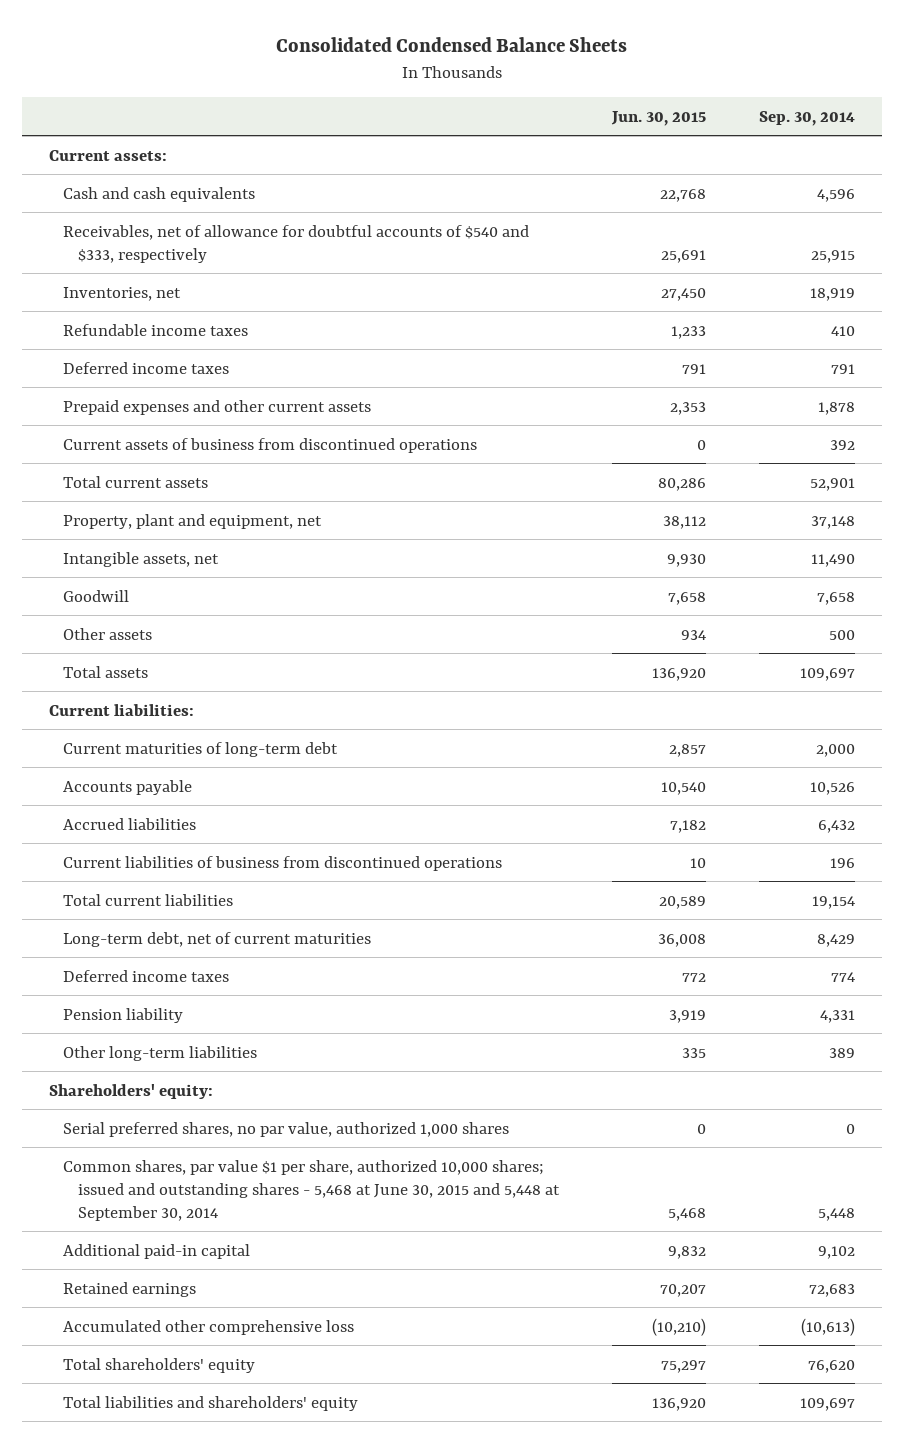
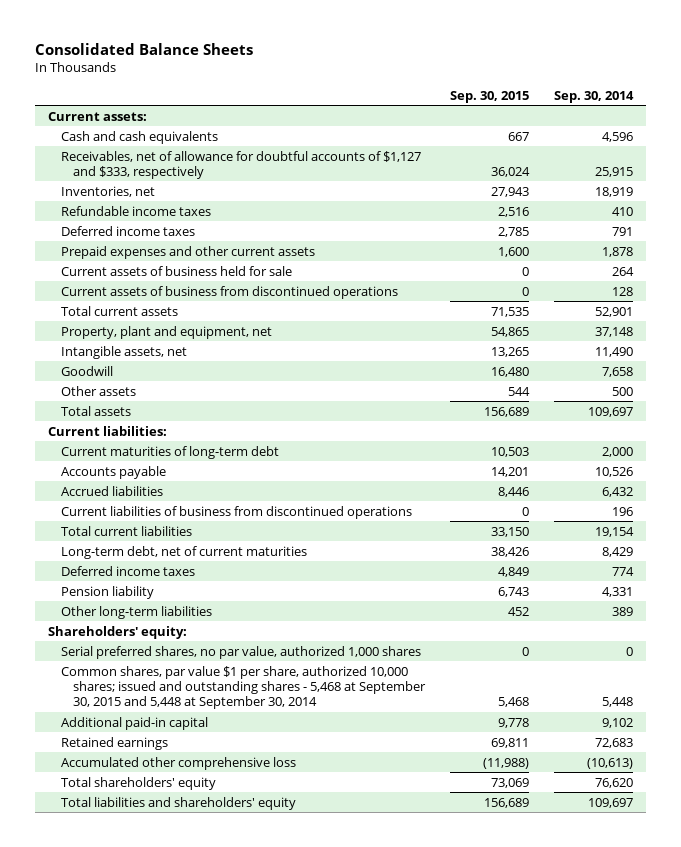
[275,36,627,52] Consolidated Condensed Balance Sheets -> [35,43,254,56] Consolidated Balance Sheets
[610,110,706,126] Jun. 30, 2015 -> none
none -> [450,90,530,103] Sep. 30, 2015
[63,224,530,263] Receivables, net of allowance for doubtful accounts of $540 and $333, respectively -> [60,150,421,179] Receivables, net of allowance for doubtful accounts of $1,127 and $333, respectively
none -> [60,265,292,276] Current assets of business held for sale
[830,439,856,450] 392 -> [612,286,634,296] 128
[63,1159,560,1221] Common shares, par value $1 per share, authorized 10,000 shares; issued and outstanding shares - 5,468 at June 30, 2015 and 5,448 at September 30, 2014 -> [60,665,427,710] Common shares, par value $1 per share, authorized 10,000 shares; issued and outstanding shares - 5,468 at September 30, 2015 and 5,448 at September 30, 2014

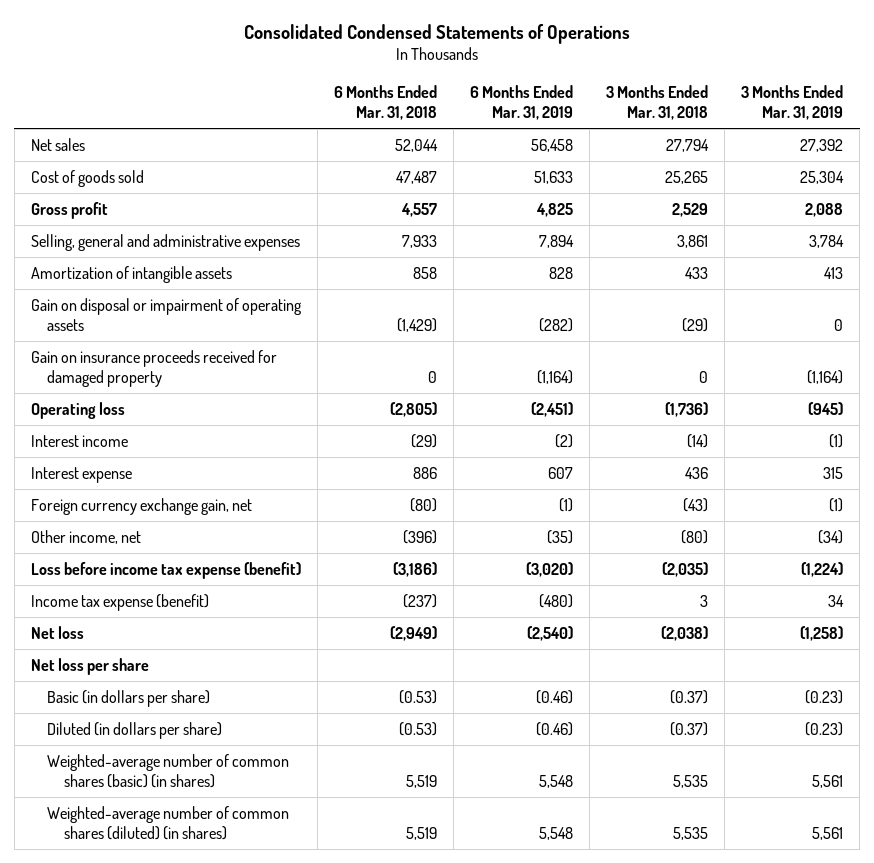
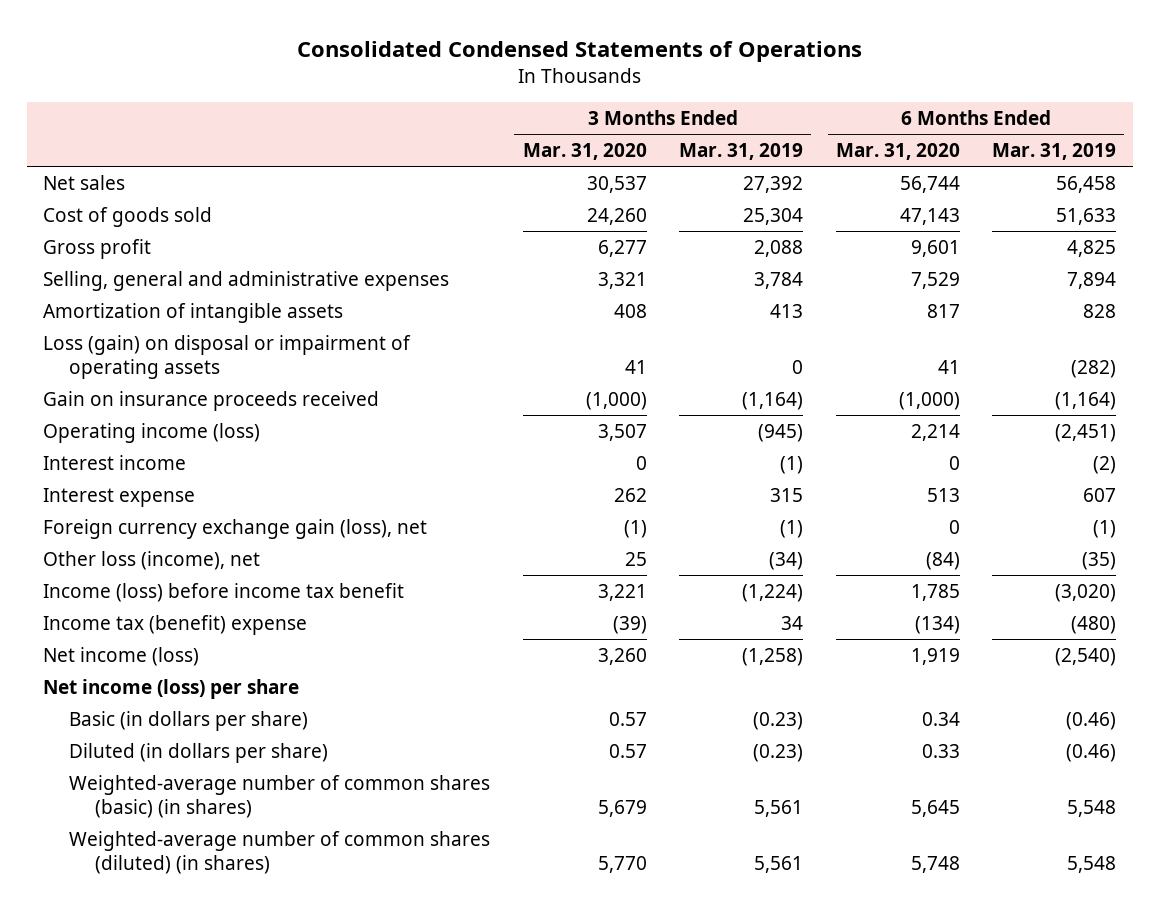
[333,85,437,120] 6 Months Ended Mar. 31, 2018 -> none
[605,85,708,120] 3 Months Ended Mar. 31, 2018 -> none
none -> [522,143,647,161] Mar. 31, 2020
none -> [835,143,960,161] Mar. 31, 2020
[30,297,302,331] Gain on disposal or impairment of operating assets -> [43,335,412,379] Loss (gain) on disposal or impairment of operating assets
[30,349,277,387] Gain on insurance proceeds received for damaged property -> [43,391,380,412] Gain on insurance proceeds received
[30,401,125,419] Operating loss -> [43,423,261,444] Operating income (loss)
[30,497,252,515] Foreign currency exchange gain, net -> [43,519,428,540] Foreign currency exchange gain (loss), net
[30,529,141,544] Other income, net -> [43,551,261,571] Other loss (income), net
[30,561,301,579] Loss before income tax expense (benefit) -> [43,583,405,603] Income (loss) before income tax benefit
[30,593,209,611] Income tax expense (benefit) -> [43,615,308,636] Income tax (benefit) expense
[30,625,84,639] Net loss -> [43,647,200,667] Net income (loss)
[30,657,149,675] Net loss per share -> [43,679,300,700] Net income (loss) per share

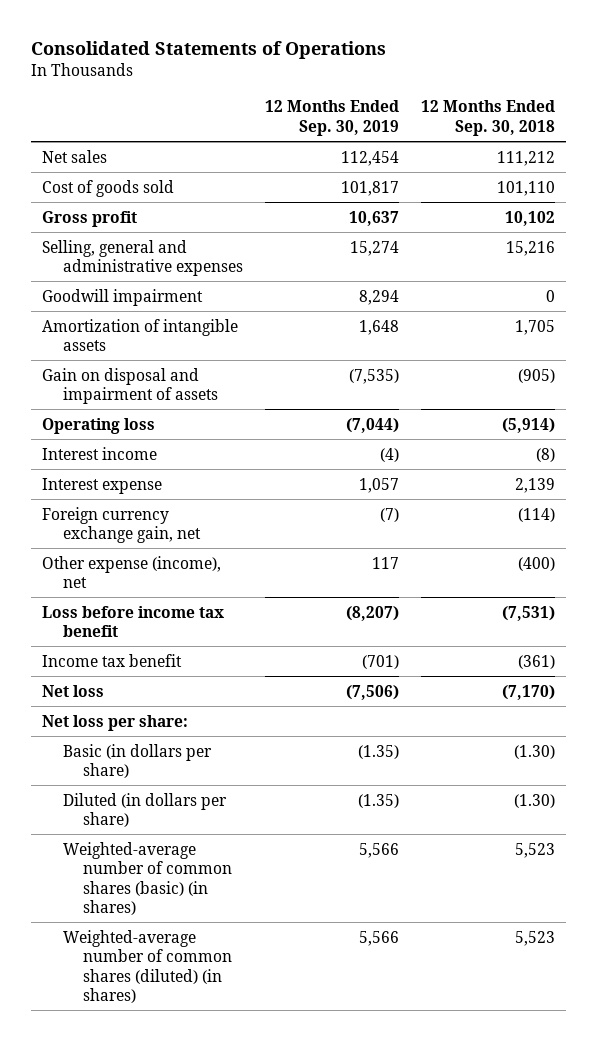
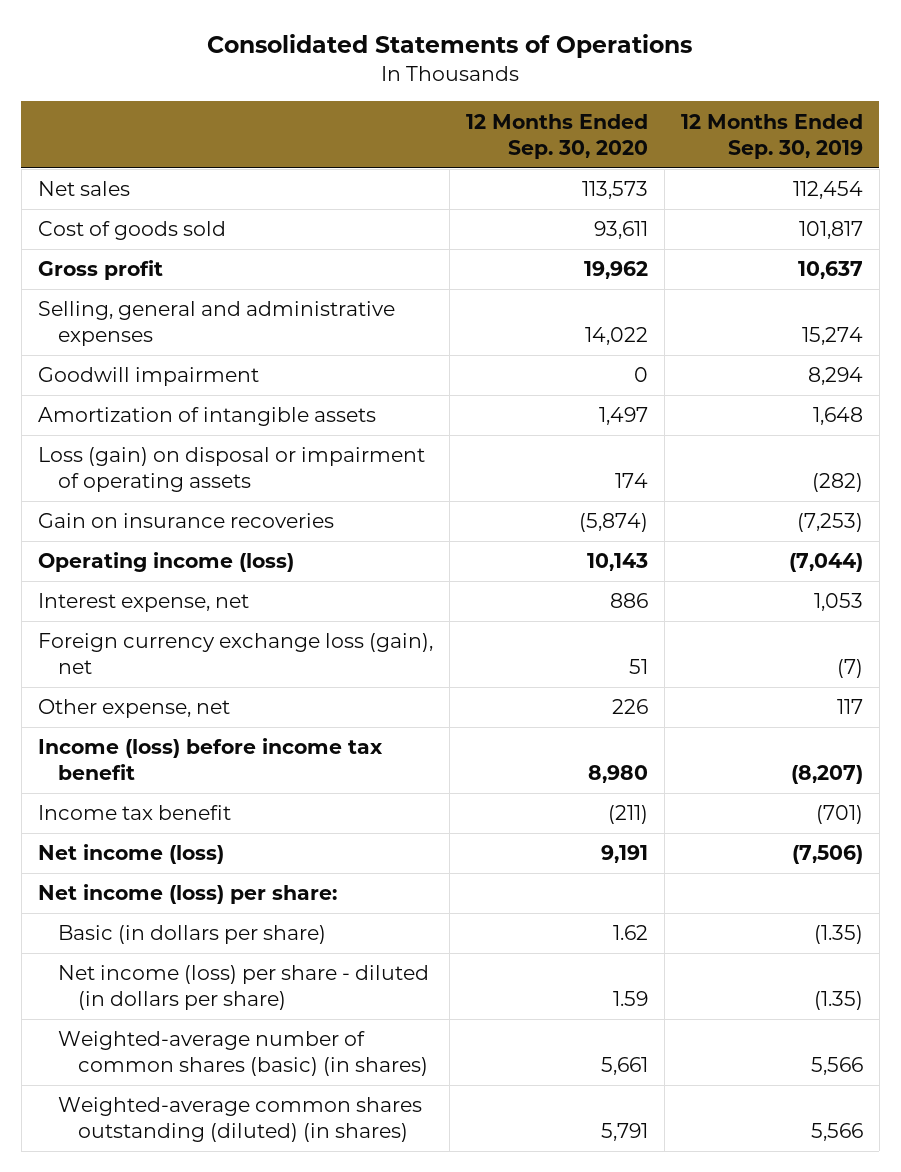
[420,100,555,136] 12 Months Ended Sep. 30, 2018 -> none
none -> [465,113,648,159] 12 Months Ended Sep. 30, 2020
[41,446,157,460] Interest income -> none
[41,367,218,405] Gain on disposal and impairment of assets -> [37,447,425,493] Loss (gain) on disposal or impairment of operating assets
[348,368,399,384] (7,535) -> [811,473,863,493] (282)
none -> [37,513,334,529] Gain on insurance recoveries
[41,417,155,434] Operating loss -> [37,552,294,573] Operating income (loss)
[41,477,162,494] Interest expense -> [37,593,249,613] Interest expense, net
[358,477,399,493] 1,057 -> [813,593,863,612] 1,053
[41,506,201,544] Foreign currency exchange gain, net -> [37,633,433,675] Foreign currency exchange loss (gain), net
[41,555,221,589] Other expense (income), net -> [37,699,230,719] Other expense, net
[41,605,224,638] Loss before income tax benefit -> [37,738,383,781] Income (loss) before income tax benefit
[41,684,104,697] Net loss -> [37,844,224,865] Net income (loss)
[41,714,188,731] Net loss per share: -> [37,884,337,905] Net income (loss) per share:
[62,792,227,828] Diluted (in dollars per share) -> [57,965,429,1011] Net income (loss) per share - diluted (in dollars per share)
[62,929,233,1004] Weighted-average number of common shares (diluted) (in shares) -> [57,1097,422,1143] Weighted-average common shares outstanding (diluted) (in shares)

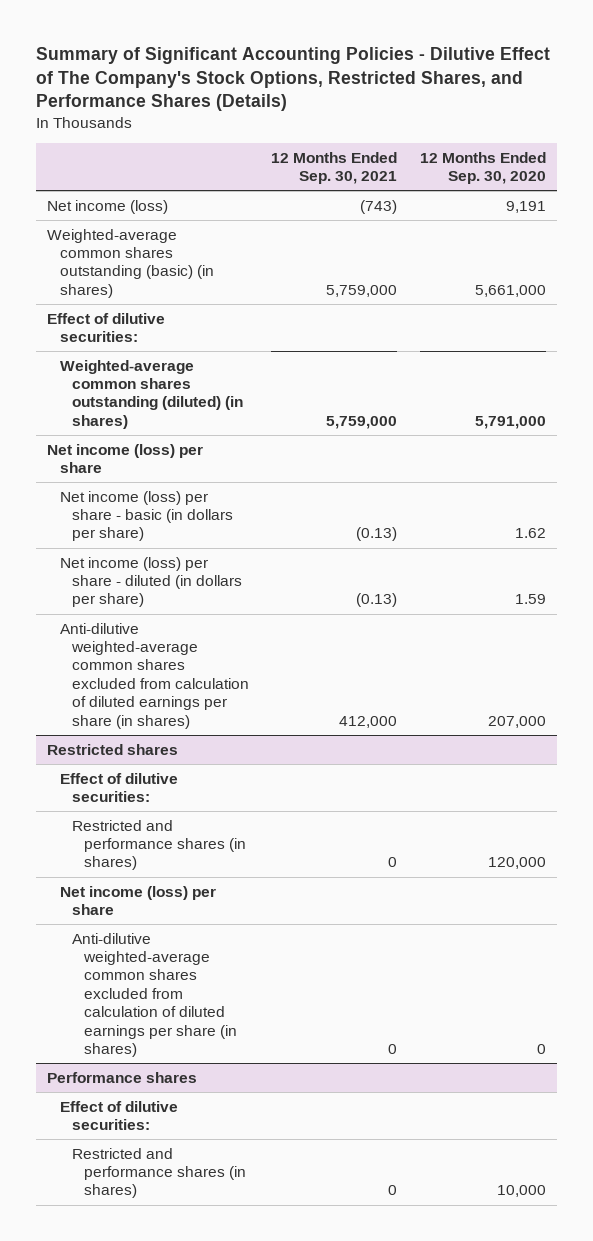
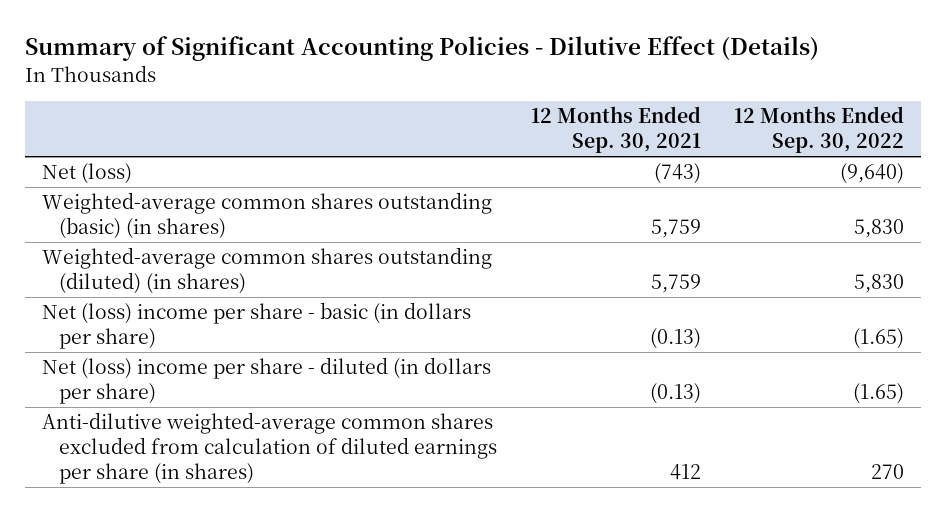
[36,46,551,112] Summary of Significant Accounting Policies - Dilutive Effect of The Company's Stock Options, Restricted Shares, and Performance Shares (Details) -> [24,36,819,62] Summary of Significant Accounting Policies - Dilutive Effect (Details)
[419,151,546,185] 12 Months Ended Sep. 30, 2020 -> none
none -> [734,106,905,154] 12 Months Ended Sep. 30, 2022
[47,312,166,343] Effect of dilutive securities: -> none
[47,443,204,474] Net income (loss) per share -> none
[47,743,179,755] Restricted shares -> none
[59,772,178,803] Effect of dilutive securities: -> none
[71,819,246,871] Restricted and performance shares (in shares) -> none
[59,885,216,916] Net income (loss) per share -> none
[71,932,237,1058] Anti-dilutive weighted-average common shares excluded from calculation of diluted earnings per share (in shares) -> none
[47,1071,198,1083] Performance shares -> none
[59,1100,178,1131] Effect of dilutive securities: -> none
[71,1147,246,1199] Restricted and performance shares (in shares) -> none
[47,199,169,214] Net income (loss) -> [41,163,132,185] Net (loss)
[326,284,398,297] 5,759,000 -> [650,219,701,239] 5,759
[326,415,398,429] 5,759,000 -> [650,274,701,294] 5,759
[59,490,233,542] Net income (loss) per share - basic (in dollars per share) -> [41,302,471,350] Net (loss) income per share - basic (in dollars per share)
[59,556,242,608] Net income (loss) per share - diluted (in dollars per share) -> [41,357,491,405] Net (loss) income per share - diluted (in dollars per share)
[339,715,398,728] 412,000 -> [669,464,701,481] 412

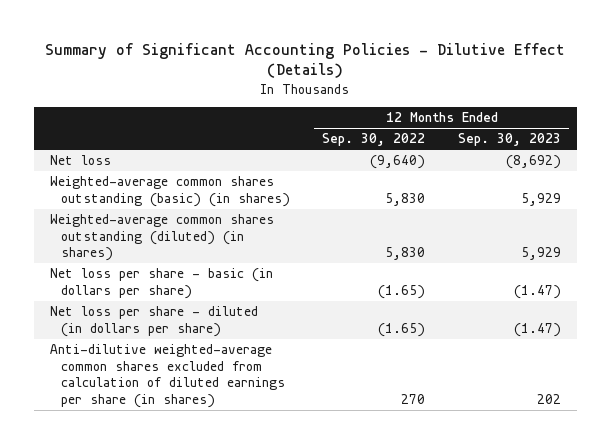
[530,106,701,154] 12 Months Ended Sep. 30, 2021 -> none
none -> [457,133,561,147] Sep. 30, 2023
[41,163,132,185] Net (loss) -> [49,155,111,166] Net loss
[41,302,471,350] Net (loss) income per share - basic (in dollars per share) -> [49,268,273,299] Net loss per share - basic (in dollars per share)
[41,357,491,405] Net (loss) income per share - diluted (in dollars per share) -> [49,306,258,337] Net loss per share - diluted (in dollars per share)

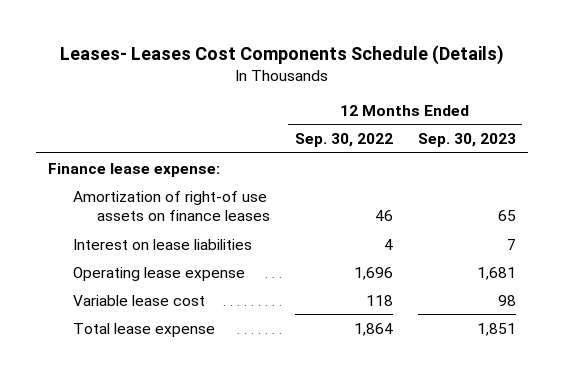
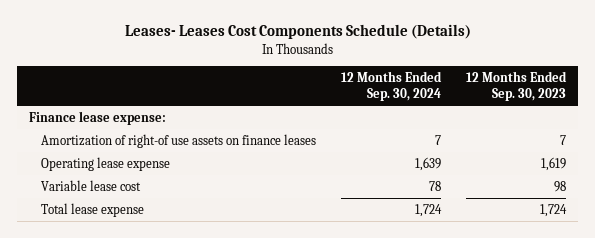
[294,133,393,148] Sep. 30, 2022 -> none
none -> [341,71,443,101] 12 Months Ended Sep. 30, 2024
[72,238,252,250] Interest on lease liabilities -> none
[497,210,516,222] 65 -> [559,135,566,146] 7
[476,266,516,280] 1,681 -> [540,157,566,172] 1,619
[476,322,516,336] 1,851 -> [539,204,567,218] 1,724

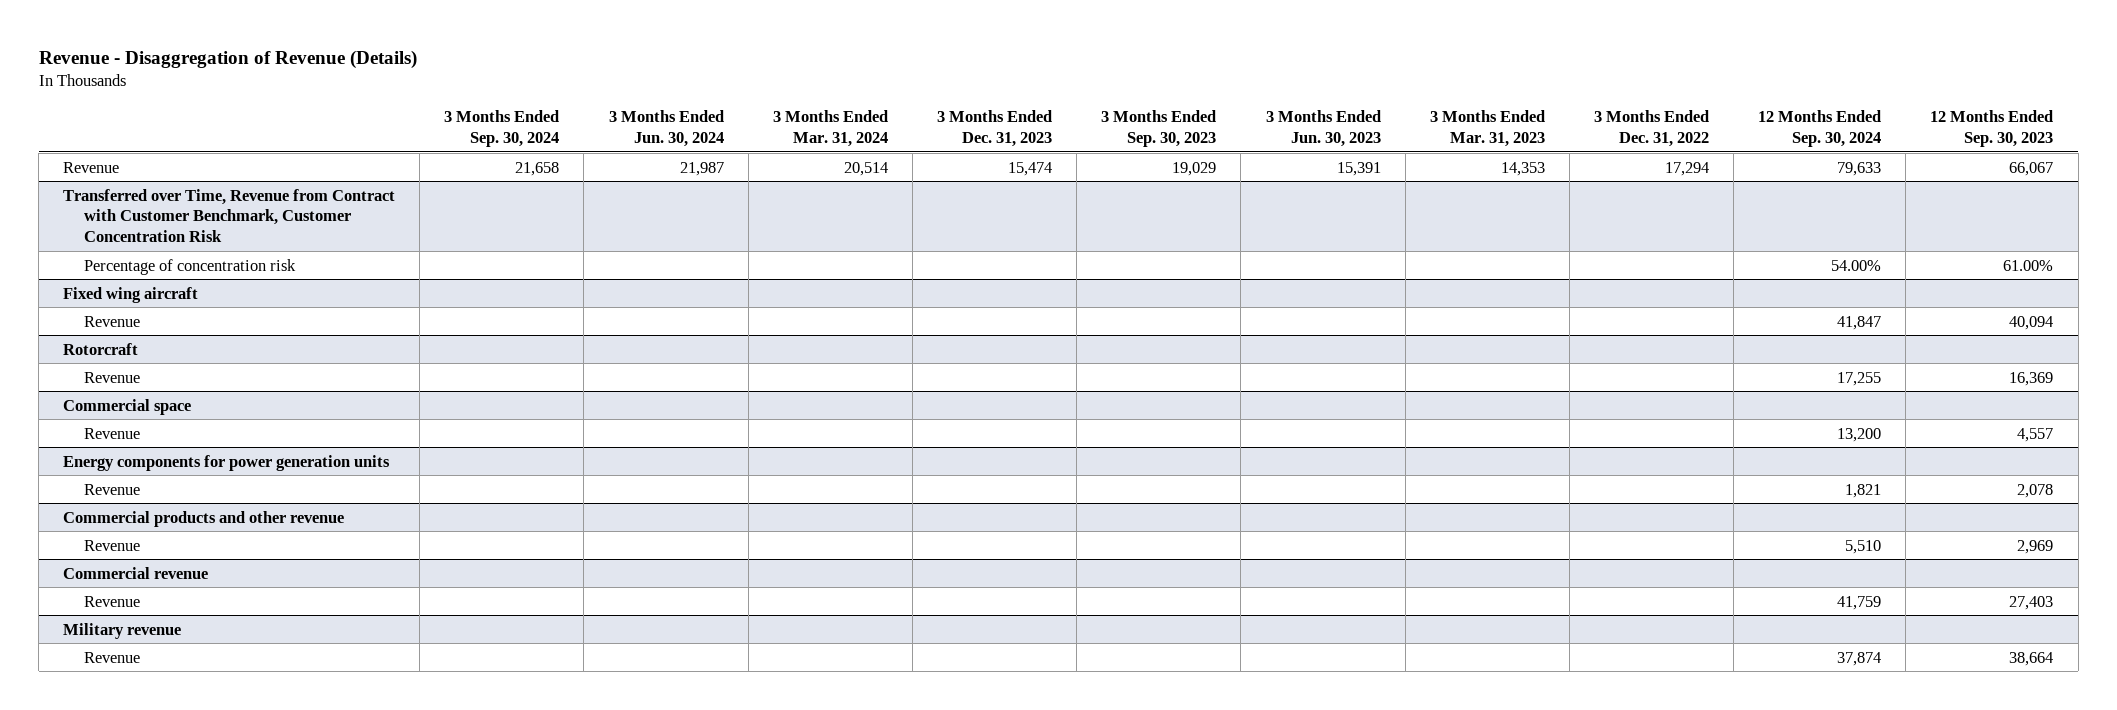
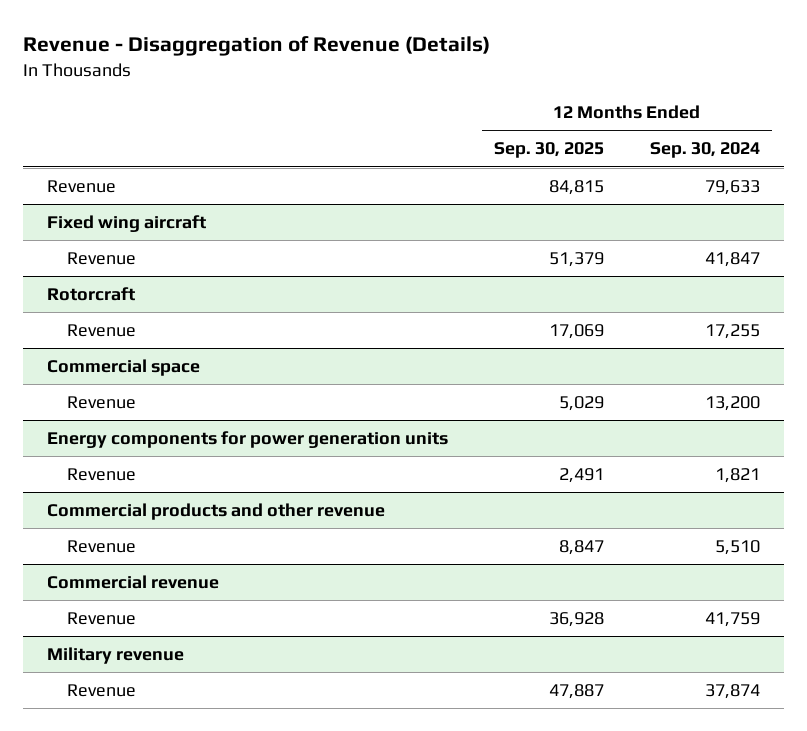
[444,110,560,147] 3 Months Ended Sep. 30, 2024 -> none
[608,110,724,147] 3 Months Ended Jun. 30, 2024 -> none
[772,110,888,147] 3 Months Ended Mar. 31, 2024 -> none
[937,110,1053,147] 3 Months Ended Dec. 31, 2023 -> none
[1101,110,1217,147] 3 Months Ended Sep. 30, 2023 -> none
[1265,110,1381,147] 3 Months Ended Jun. 30, 2023 -> none
[1429,110,1545,147] 3 Months Ended Mar. 31, 2023 -> none
[1594,110,1710,147] 3 Months Ended Dec. 31, 2022 -> none
[1930,110,2054,147] 12 Months Ended Sep. 30, 2023 -> none
none -> [493,142,604,159] Sep. 30, 2025
[63,188,396,242] Transferred over Time, Revenue from Contract with Customer Benchmark, Customer Concentration Risk -> none
[83,258,296,275] Percentage of concentration risk -> none

